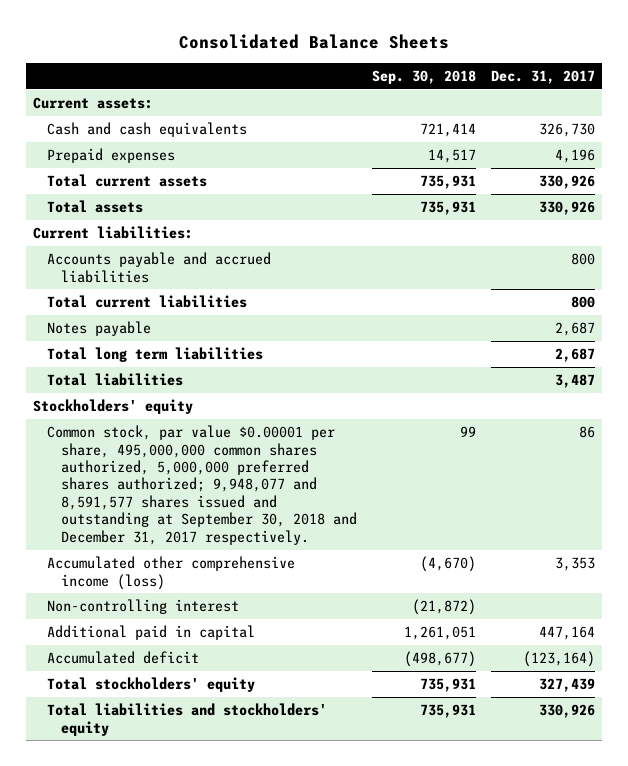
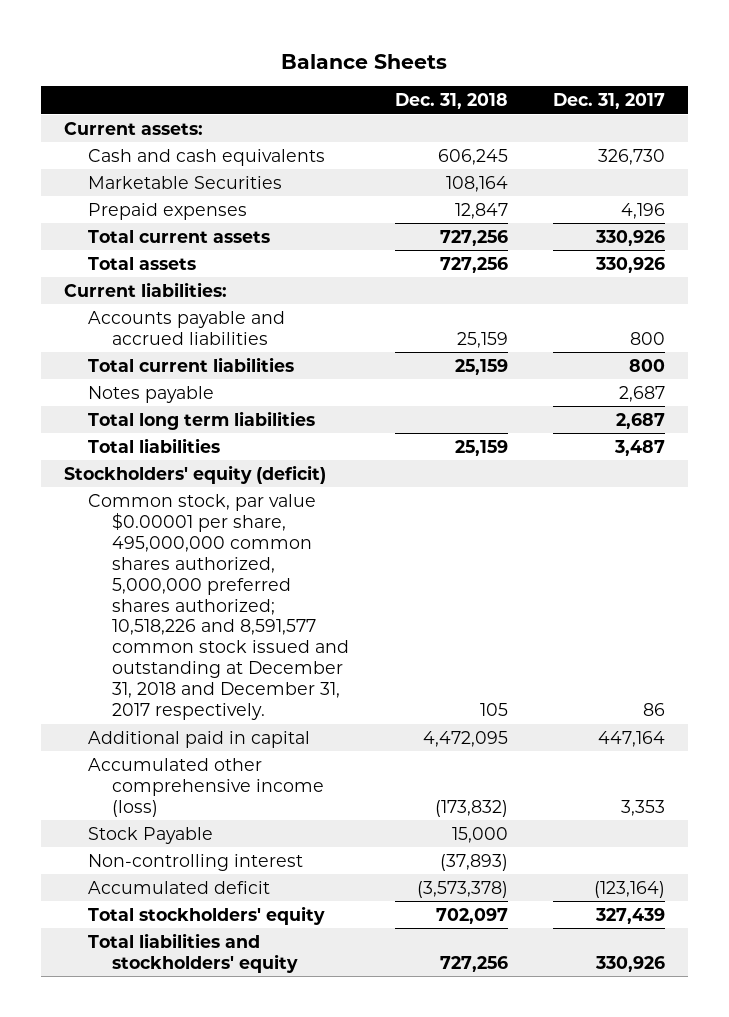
[178,34,449,50] Consolidated Balance Sheets -> [281,53,448,69] Balance Sheets
[371,70,476,85] Sep. 30, 2018 -> none
none -> [394,93,508,110] Dec. 31, 2018
none -> [87,175,282,189] Marketable Securities
[33,399,194,415] Stockholders' equity -> [63,464,326,484] Stockholders' equity (deficit)
[47,425,358,545] Common stock, par value $0.00001 per share, 495,000,000 common shares authorized, 5,000,000 preferred shares authorized; 9,948,077 and 8,591,577 shares issued and outstanding at September 30, 2018 and December 31, 2017 respectively. -> [87,493,350,721] Common stock, par value $0.00001 per share, 495,000,000 common shares authorized, 5,000,000 preferred shares authorized; 10,518,226 and 8,591,577 common stock issued and outstanding at December 31, 2018 and December 31, 2017 respectively.
[47,625,256,641] Additional paid in capital -> [87,730,310,748] Additional paid in capital
none -> [87,826,213,844] Stock Payable

